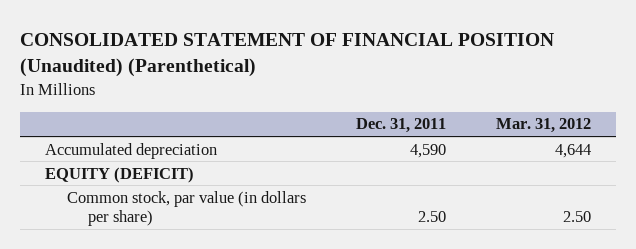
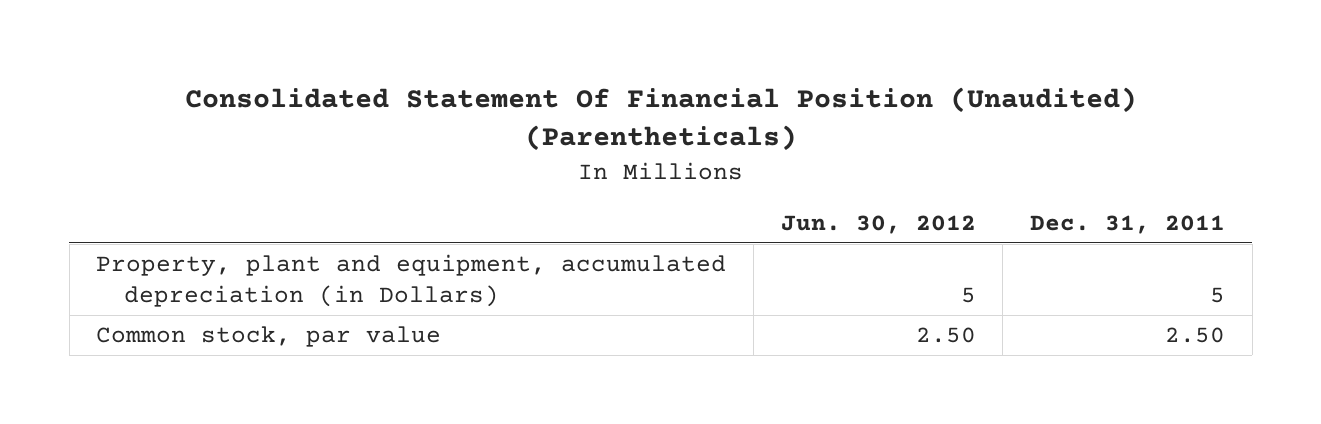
[20,33,555,78] CONSOLIDATED STATEMENT OF FINANCIAL POSITION (Unaudited) (Parenthetical) -> [184,87,1137,152] Consolidated Statement Of Financial Position (Unaudited) (Parentheticals)
[495,118,591,134] Mar. 31, 2012 -> none
none -> [780,215,976,235] Jun. 30, 2012
[45,166,195,183] EQUITY (DEFICIT) -> none
[45,142,218,159] Accumulated depreciation -> [96,253,727,308] Property, plant and equipment, accumulated depreciation (in Dollars)
[409,143,446,158] 4,590 -> [1210,287,1226,304] 5
[66,190,306,227] Common stock, par value (in dollars per share) -> [96,325,442,347] Common stock, par value

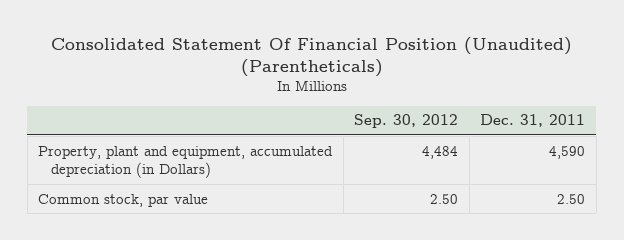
[780,215,976,235] Jun. 30, 2012 -> none
none -> [354,114,459,129] Sep. 30, 2012
[1210,287,1226,304] 5 -> [549,145,586,159] 4,590

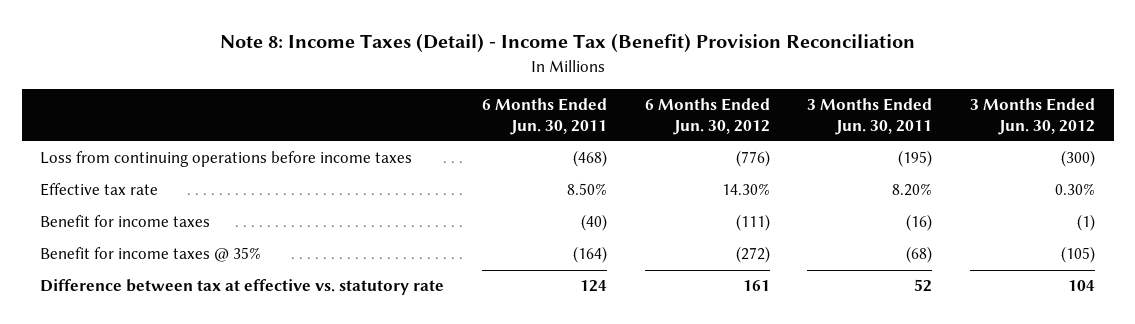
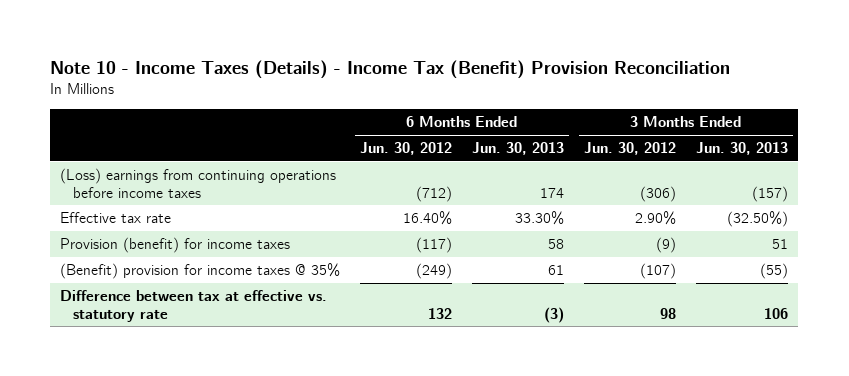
[219,33,915,54] Note 8: Income Taxes (Detail) - Income Tax (Benefit) Provision Reconciliation -> [50,59,731,79] Note 10 - Income Taxes (Details) - Income Tax (Benefit) Provision Reconciliation
[481,98,607,135] 6 Months Ended Jun. 30, 2011 -> none
[807,98,933,135] 3 Months Ended Jun. 30, 2011 -> none
none -> [472,142,565,156] Jun. 30, 2013
none -> [696,142,789,156] Jun. 30, 2013
[40,151,413,168] Loss from continuing operations before income taxes -> [60,168,337,198] (Loss) earnings from continuing operations before income taxes
[735,150,770,168] (776) -> [416,185,453,202] (712)
[1060,150,1095,168] (300) -> [640,185,677,202] (306)
[721,183,770,196] 14.30% -> [403,211,453,226] 16.40%
[1054,183,1095,196] 0.30% -> [635,211,677,226] 2.90%
[40,215,211,228] Benefit for income taxes -> [60,237,291,254] Provision (benefit) for income taxes
[735,214,770,232] (111) -> [416,237,453,254] (117)
[1076,214,1095,232] (1) -> [656,237,677,254] (9)
[40,247,262,263] Benefit for income taxes @ 35% -> [60,263,341,280] (Benefit) provision for income taxes @ 35%
[735,246,770,264] (272) -> [416,263,453,280] (249)
[1060,246,1095,264] (105) -> [640,263,677,280] (107)
[742,280,770,292] 161 -> [428,307,453,319] 132
[1067,280,1095,292] 104 -> [660,307,677,319] 98

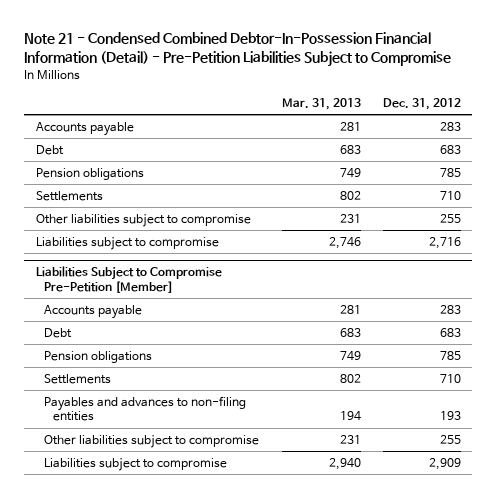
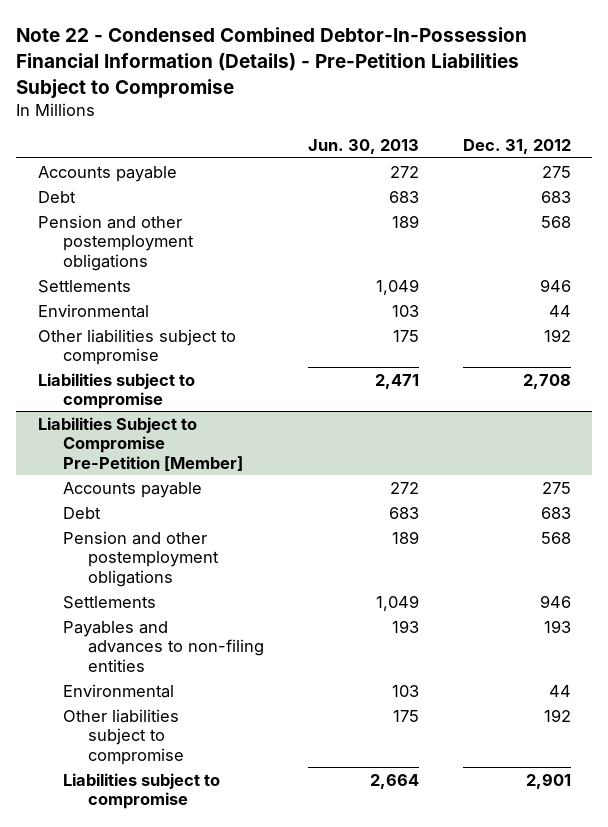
[24,32,452,68] Note 21 - Condensed Combined Debtor-In-Possession Financial Information (Detail) - Pre-Petition Liabilities Subject to Compromise -> [15,26,527,98] Note 22 - Condensed Combined Debtor-In-Possession Financial Information (Details) - Pre-Petition Liabilities Subject to Compromise
[281,98,361,111] Mar. 31, 2013 -> none
none -> [307,139,419,155] Jun. 30, 2013
[439,121,461,131] 283 -> [541,165,571,178] 275
[35,167,144,180] Pension obligations -> [37,214,194,271] Pension and other postemployment obligations
[439,167,461,177] 785 -> [540,215,571,228] 568
[439,190,461,200] 710 -> [539,278,571,292] 946
none -> [37,303,149,318] Environmental
[439,213,461,223] 255 -> [543,328,571,342] 192
[428,236,461,249] 2,716 -> [522,373,571,389] 2,708
[439,304,461,314] 283 -> [541,481,571,494] 275
[44,350,153,363] Pension obligations -> [62,530,220,587] Pension and other postemployment obligations
[439,350,461,360] 785 -> [540,531,571,544] 568
[439,373,461,383] 710 -> [539,594,571,608] 946
none -> [62,683,174,698] Environmental
[439,434,461,444] 255 -> [543,708,571,722] 192
[428,457,461,470] 2,909 -> [525,772,571,789] 2,901

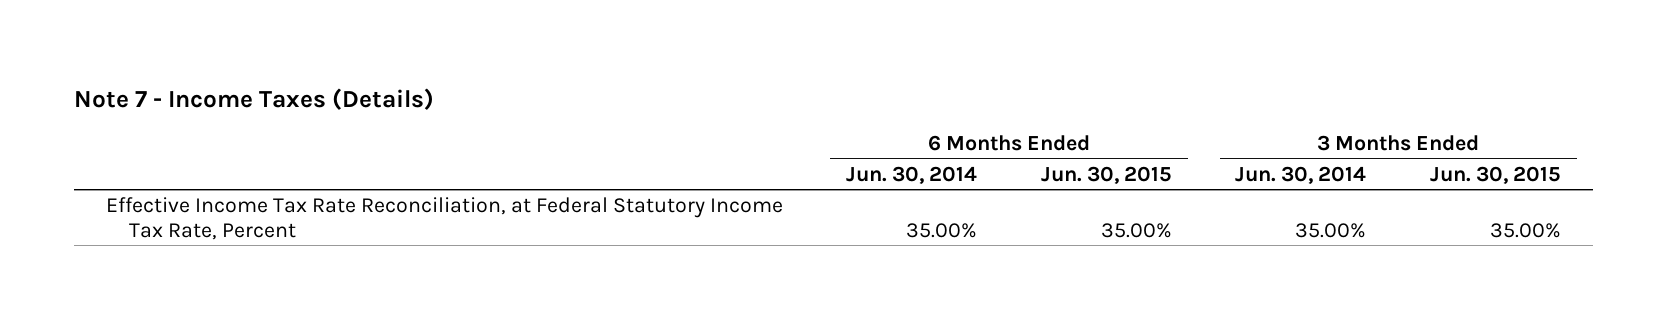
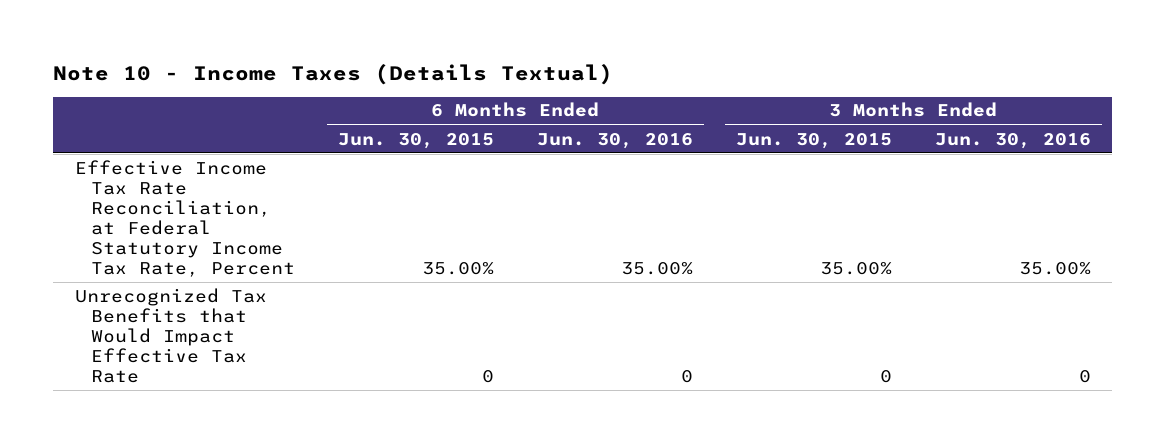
[73,87,434,110] Note 7 - Income Taxes (Details) -> [53,63,614,85] Note 10 - Income Taxes (Details Textual)
[846,165,978,184] Jun. 30, 2014 -> none
[1235,165,1367,184] Jun. 30, 2014 -> none
none -> [536,132,693,149] Jun. 30, 2016
none -> [934,132,1091,149] Jun. 30, 2016
none -> [74,287,267,384] Unrecognized Tax Benefits that Would Impact Effective Tax Rate

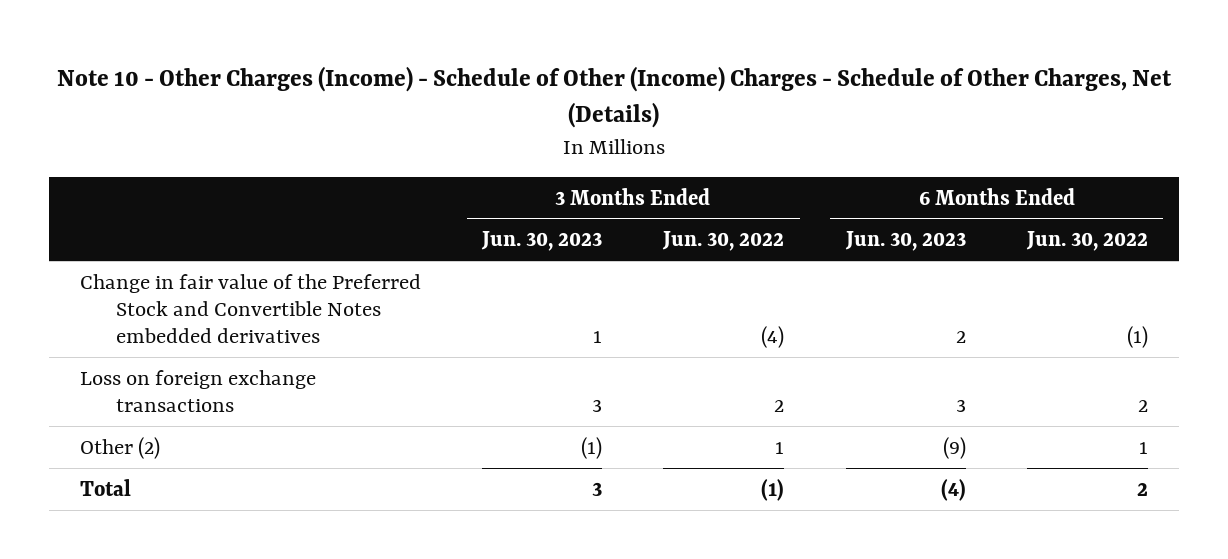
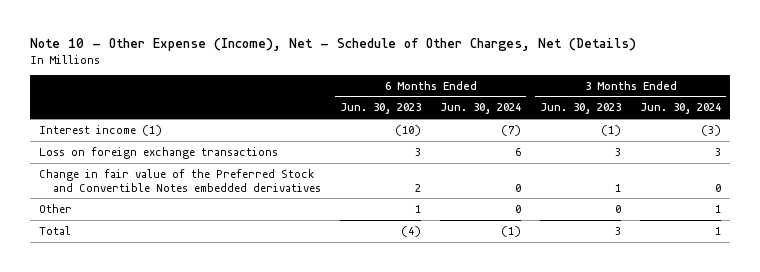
[56,65,1172,128] Note 10 - Other Charges (Income) - Schedule of Other (Income) Charges - Schedule of Other Charges, Net (Details) -> [29,37,636,51] Note 10 - Other Expense (Income), Net - Schedule of Other Charges, Net (Details)
[662,231,785,252] Jun. 30, 2022 -> none
[1025,231,1148,252] Jun. 30, 2022 -> none
none -> [440,103,522,115] Jun. 30, 2024
none -> [639,103,721,115] Jun. 30, 2024
none -> [39,124,163,136] Interest income (1)
[79,273,421,343] Change in fair value of the Preferred Stock and Convertible Notes embedded derivatives -> [39,168,322,192] Change in fair value of the Preferred Stock and Convertible Notes embedded derivatives
[79,436,160,459] Other (2) -> [39,203,73,213] Other
[581,436,603,459] (1) -> [615,204,622,213] 0
[942,436,966,459] (9) -> [415,204,422,213] 1

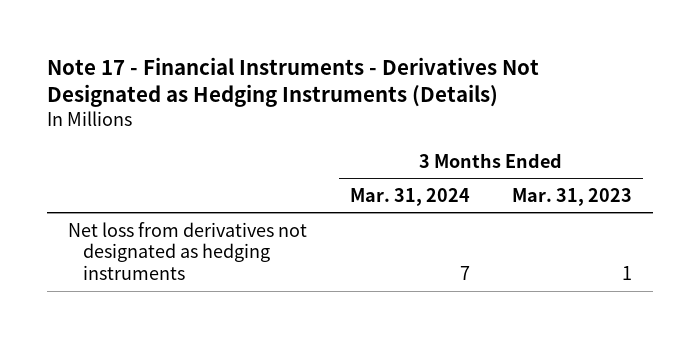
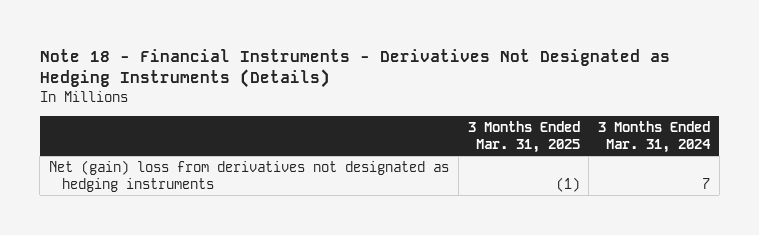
[47,56,540,108] Note 17 - Financial Instruments - Derivatives Not Designated as Hedging Instruments (Details) -> [39,48,670,89] Note 18 - Financial Instruments - Derivatives Not Designated as Hedging Instruments (Details)
[512,187,633,206] Mar. 31, 2023 -> none
none -> [467,121,580,153] 3 Months Ended Mar. 31, 2025
[68,221,308,281] Net loss from derivatives not designated as hedging instruments -> [49,160,450,192] Net (gain) loss from derivatives not designated as hedging instruments

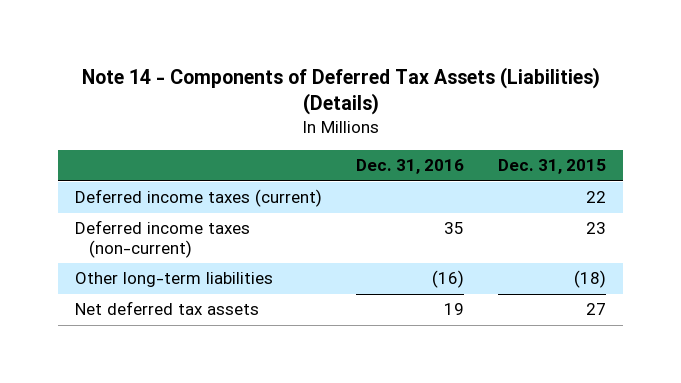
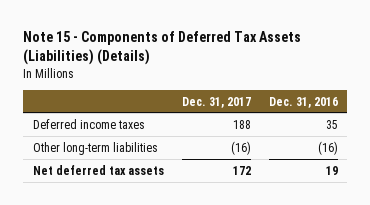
[81,67,600,116] Note 14 - Components of Deferred Tax Assets (Liabilities) (Details) -> [23,31,302,66] Note 15 - Components of Deferred Tax Assets (Liabilities) (Details)
[498,159,607,175] Dec. 31, 2015 -> none
none -> [181,96,251,108] Dec. 31, 2017
[74,189,322,208] Deferred income taxes (current) -> none
[74,220,250,258] Deferred income taxes (non-current) -> [32,118,145,129] Deferred income taxes

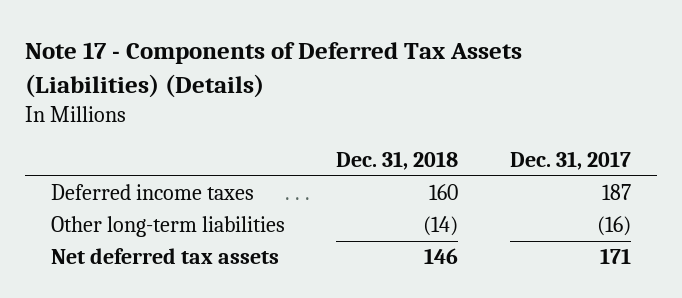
[23,31,302,66] Note 15 - Components of Deferred Tax Assets (Liabilities) (Details) -> [24,41,522,98] Note 17 - Components of Deferred Tax Assets (Liabilities) (Details)
[268,96,338,108] Dec. 31, 2016 -> none
none -> [336,151,459,171] Dec. 31, 2018
[232,119,251,129] 188 -> [602,184,632,201] 187
[232,165,251,175] 172 -> [600,248,632,265] 171

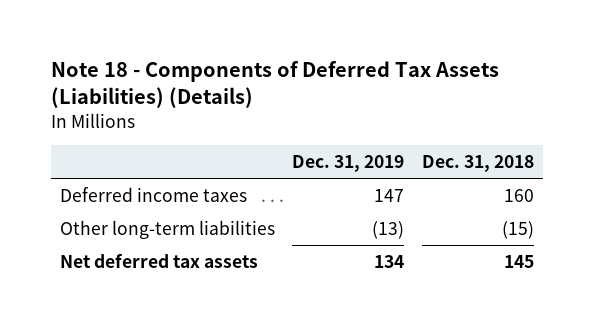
[24,41,522,98] Note 17 - Components of Deferred Tax Assets (Liabilities) (Details) -> [50,61,499,109] Note 18 - Components of Deferred Tax Assets (Liabilities) (Details)
[510,151,632,171] Dec. 31, 2017 -> none
none -> [292,154,405,172] Dec. 31, 2019
[423,216,459,237] (14) -> [502,221,535,240] (15)
[424,248,459,265] 146 -> [504,255,535,269] 145

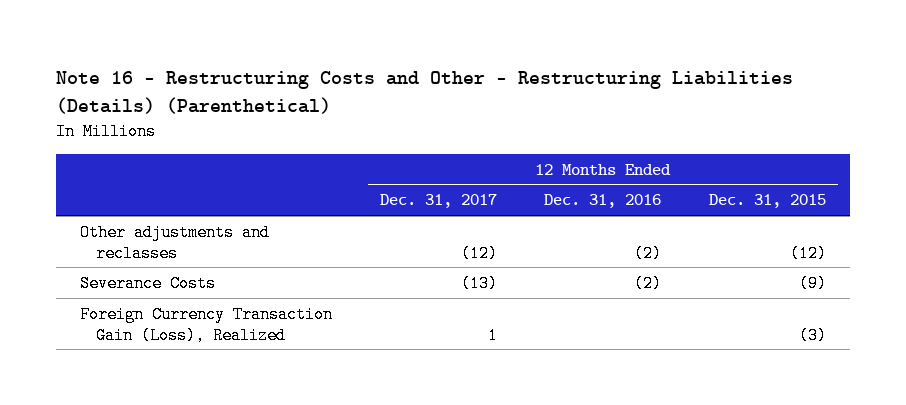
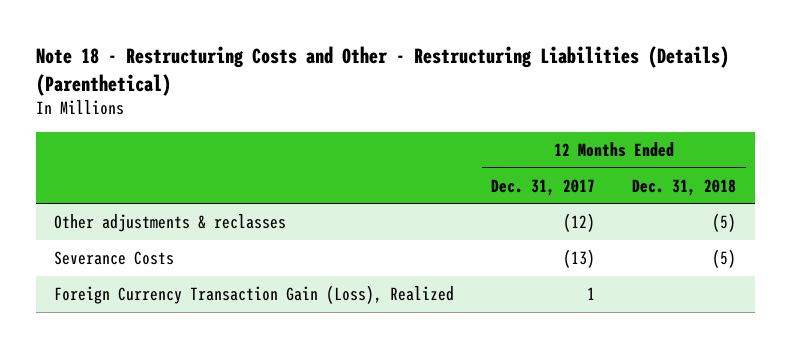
[55,70,793,114] Note 16 - Restructuring Costs and Other - Restructuring Liabilities (Details) (Parenthetical) -> [35,46,729,96] Note 18 - Restructuring Costs and Other - Restructuring Liabilities (Details) (Parenthetical)
[544,194,662,209] Dec. 31, 2016 -> none
[709,194,827,209] Dec. 31, 2015 -> none
none -> [632,178,737,196] Dec. 31, 2018
[79,223,270,262] Other adjustments and reclasses -> [54,213,287,232] Other adjustments & reclasses

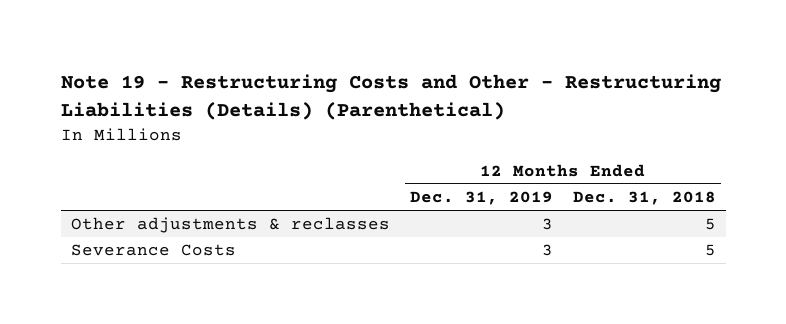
[35,46,729,96] Note 18 - Restructuring Costs and Other - Restructuring Liabilities (Details) (Parenthetical) -> [60,74,721,120] Note 19 - Restructuring Costs and Other - Restructuring Liabilities (Details) (Parenthetical)
[491,178,596,196] Dec. 31, 2017 -> none
none -> [409,191,553,206] Dec. 31, 2019
[54,284,455,304] Foreign Currency Transaction Gain (Loss), Realized -> none
[712,212,737,232] (5) -> [704,218,716,231] 5
[712,248,737,268] (5) -> [704,244,716,257] 5

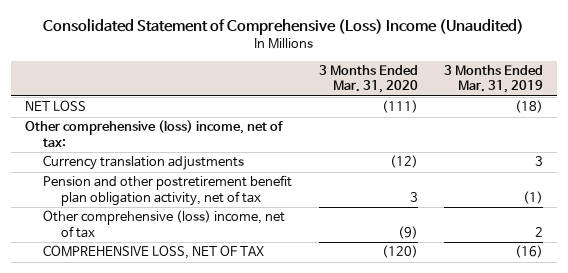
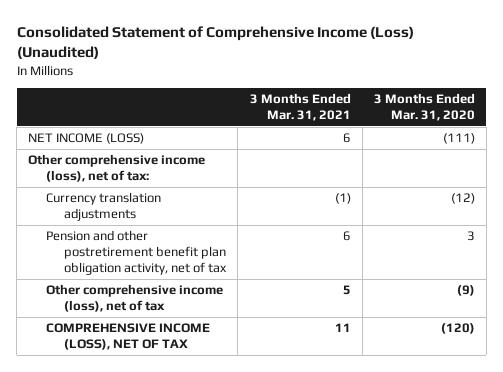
[43,17,525,35] Consolidated Statement of Comprehensive (Loss) Income (Unaudited) -> [16,25,414,60] Consolidated Statement of Comprehensive Income (Loss) (Unaudited)
[444,64,544,94] 3 Months Ended Mar. 31, 2019 -> none
none -> [249,92,351,121] 3 Months Ended Mar. 31, 2021
[24,100,86,112] NET LOSS -> [28,133,145,145] NET INCOME (LOSS)
[24,120,283,147] Other comprehensive (loss) income, net of tax: -> [28,154,206,183] Other comprehensive income (loss), net of tax:
[42,210,285,238] Other comprehensive (loss) income, net of tax -> [46,284,224,313] Other comprehensive income (loss), net of tax
[42,245,264,260] COMPREHENSIVE LOSS, NET OF TAX -> [46,323,211,351] COMPREHENSIVE INCOME (LOSS), NET OF TAX

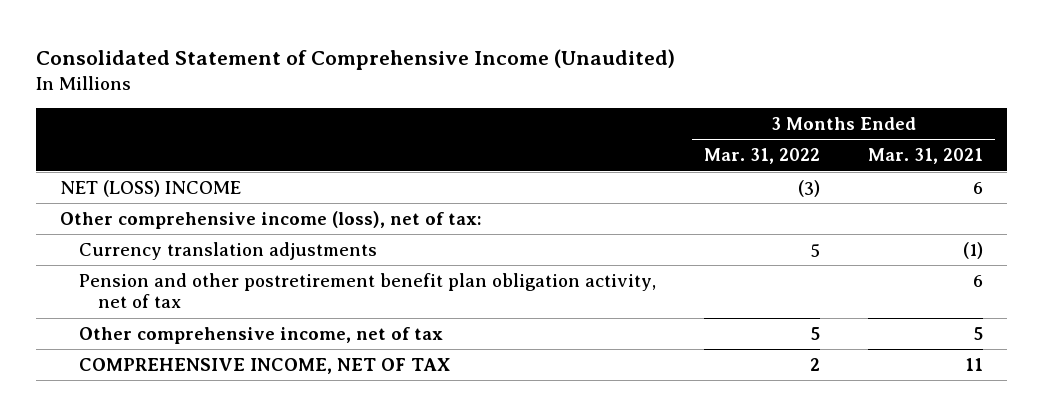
[16,25,414,60] Consolidated Statement of Comprehensive Income (Loss) (Unaudited) -> [36,48,676,70] Consolidated Statement of Comprehensive Income (Unaudited)
[373,92,475,121] 3 Months Ended Mar. 31, 2020 -> none
none -> [703,148,820,165] Mar. 31, 2022
[28,133,145,145] NET INCOME (LOSS) -> [60,180,242,198] NET (LOSS) INCOME
[46,284,224,313] Other comprehensive income (loss), net of tax -> [79,327,444,345] Other comprehensive income, net of tax
[46,323,211,351] COMPREHENSIVE INCOME (LOSS), NET OF TAX -> [79,358,451,375] COMPREHENSIVE INCOME, NET OF TAX

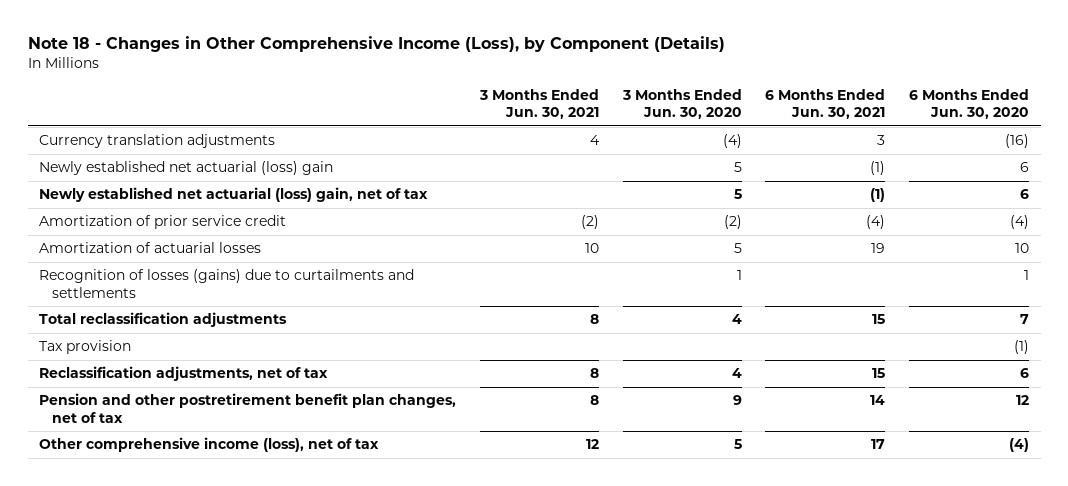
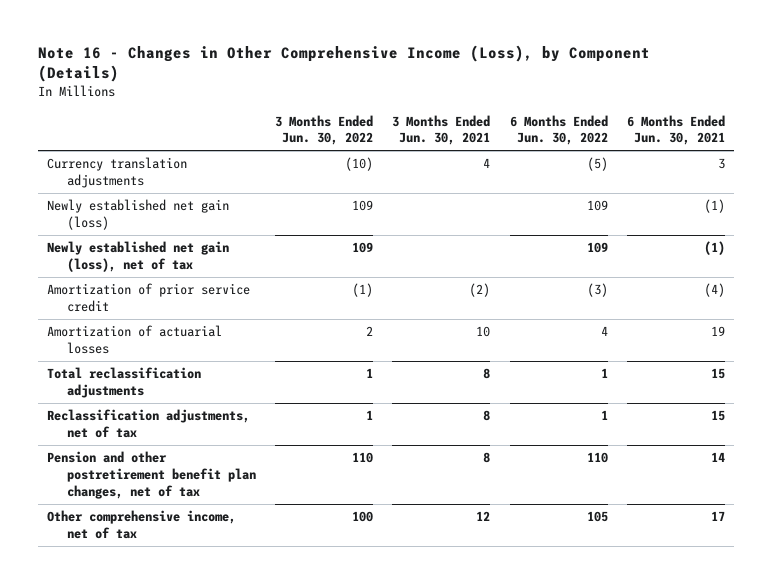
[27,35,725,52] Note 18 - Changes in Other Comprehensive Income (Loss), by Component (Details) -> [37,44,650,83] Note 16 - Changes in Other Comprehensive Income (Loss), by Component (Details)
[621,88,742,120] 3 Months Ended Jun. 30, 2020 -> none
[909,88,1030,120] 6 Months Ended Jun. 30, 2020 -> none
none -> [275,114,374,146] 3 Months Ended Jun. 30, 2022
none -> [509,114,608,146] 6 Months Ended Jun. 30, 2022
[39,161,334,176] Newly established net actuarial (loss) gain -> [47,199,230,230] Newly established net gain (loss)
[39,187,429,203] Newly established net actuarial (loss) gain, net of tax -> [47,241,230,272] Newly established net gain (loss), net of tax
[39,269,415,298] Recognition of losses (gains) due to curtailments and settlements -> none
[39,340,132,355] Tax provision -> none
[39,437,380,453] Other comprehensive income (loss), net of tax -> [47,510,237,539] Other comprehensive income, net of tax

